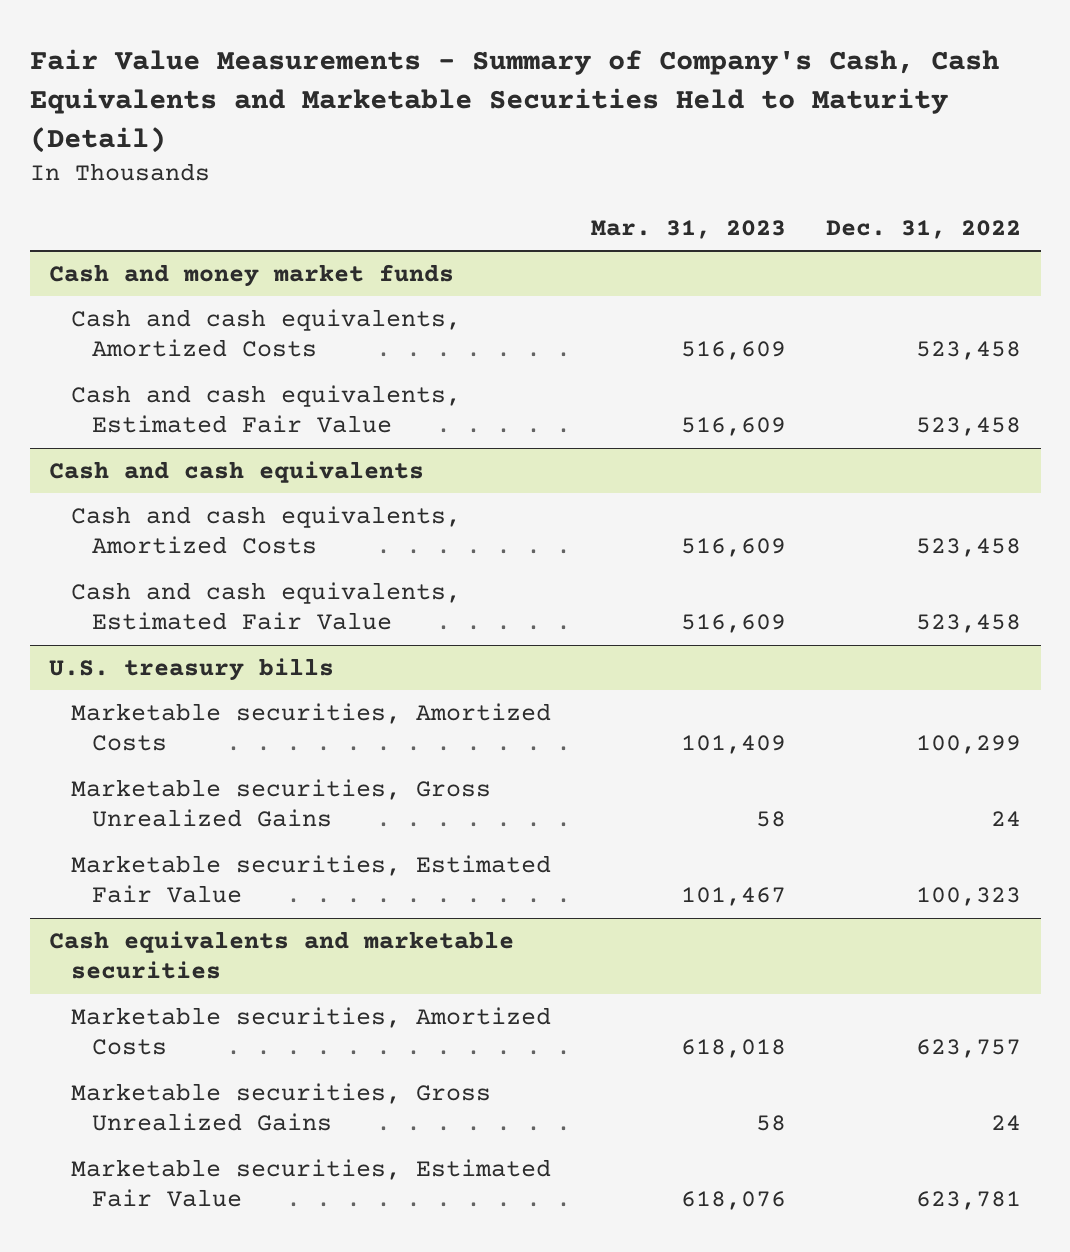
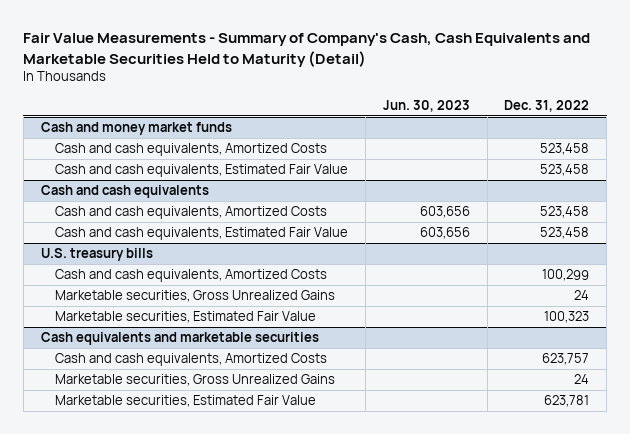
[590,220,786,240] Mar. 31, 2023 -> none
none -> [382,99,470,112] Jun. 30, 2023
[70,702,551,752] Marketable securities, Amortized Costs -> [54,269,327,283] Cash and cash equivalents, Amortized Costs
[70,1006,551,1056] Marketable securities, Amortized Costs -> [54,353,327,367] Cash and cash equivalents, Amortized Costs

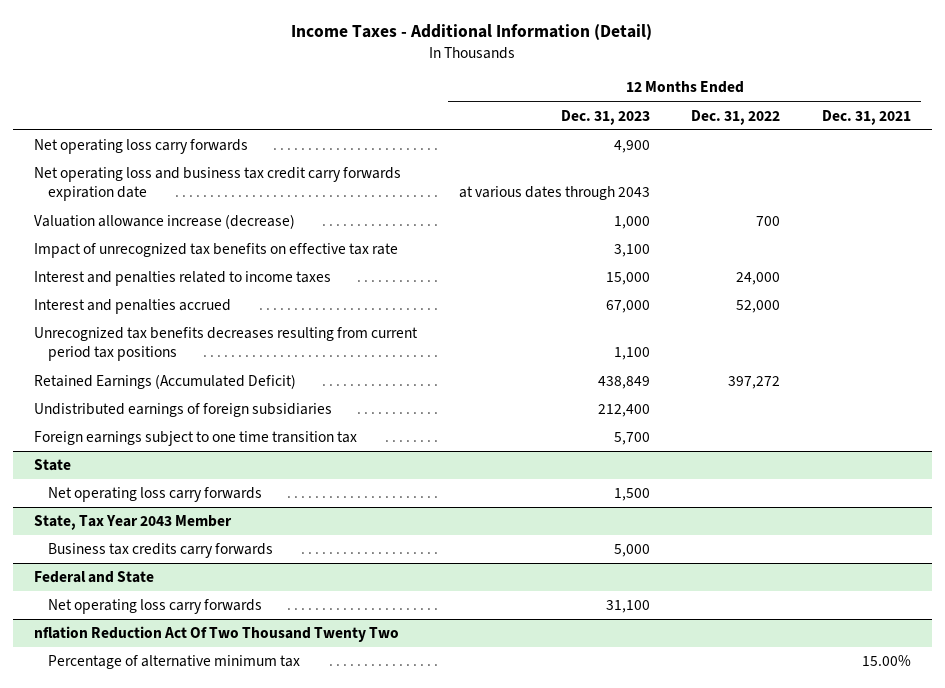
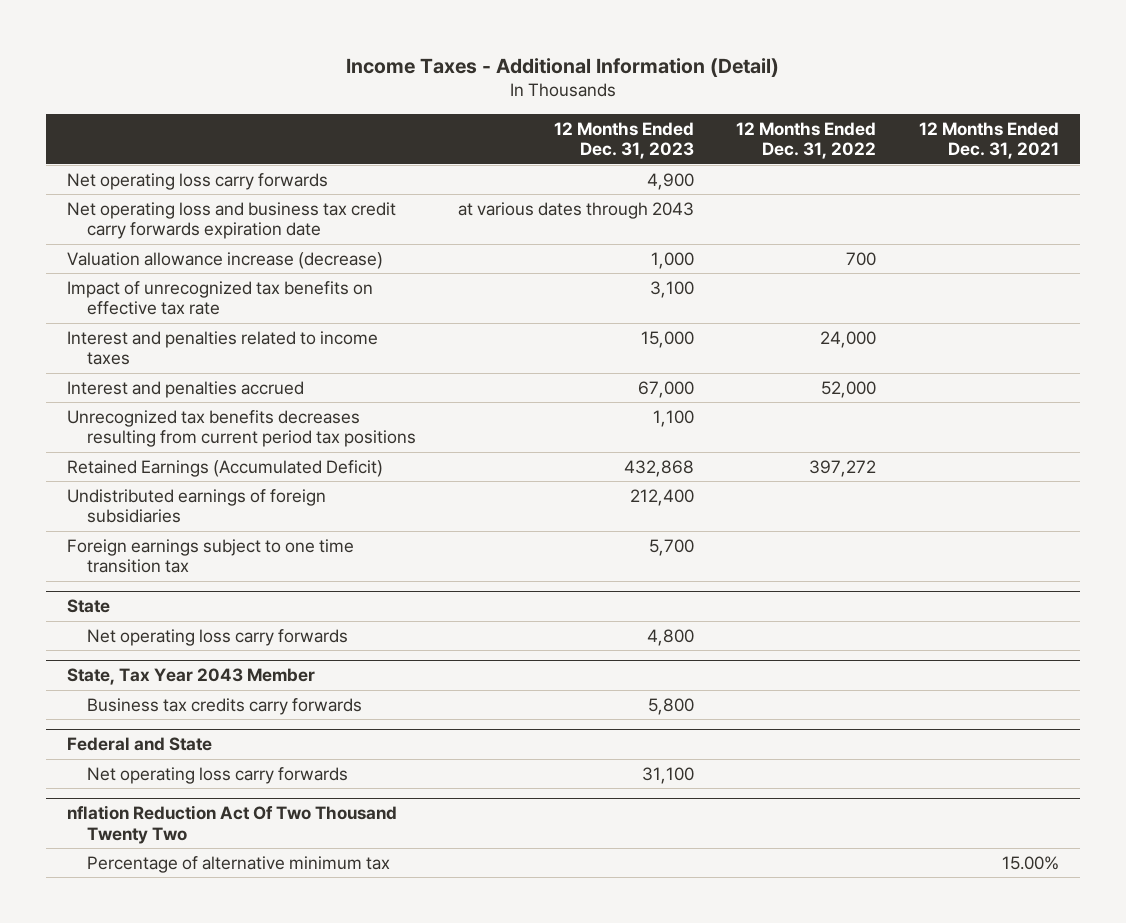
[597,376,650,390] 438,849 -> [624,459,695,477] 432,868
[613,488,650,502] 1,500 -> [647,628,695,646] 4,800
[613,544,650,558] 5,000 -> [648,697,695,715] 5,800

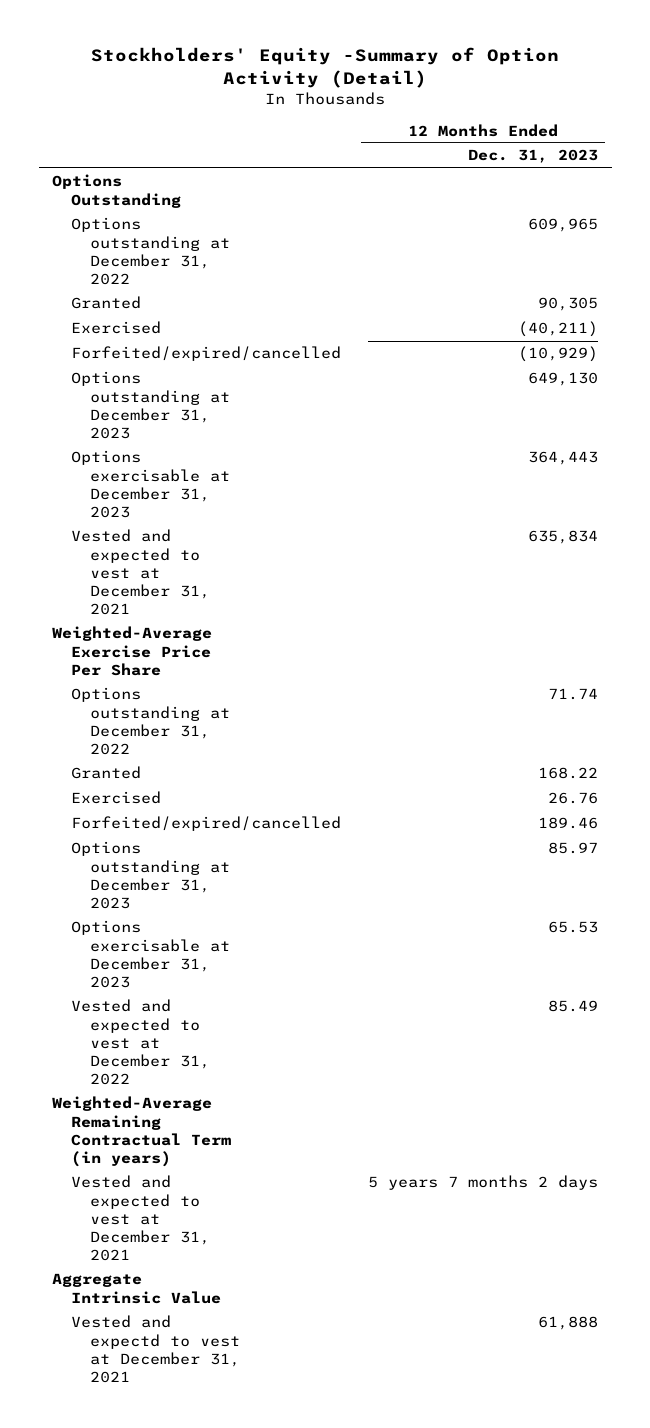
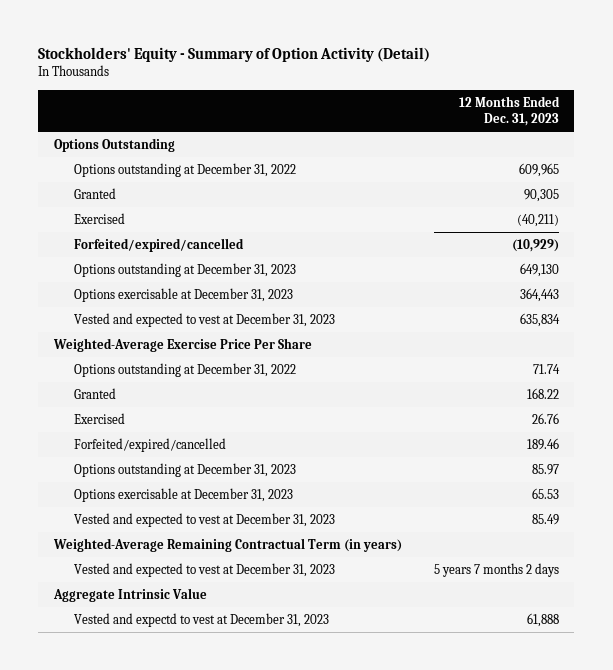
[91,47,560,88] Stockholders' Equity -Summary of Option Activity (Detail) -> [38,46,431,62] Stockholders' Equity - Summary of Option Activity (Detail)
[71,529,211,615] Vested and expected to vest at December 31, 2021 -> [74,313,336,328] Vested and expected to vest at December 31, 2023
[71,999,211,1085] Vested and expected to vest at December 31, 2022 -> [74,513,336,528] Vested and expected to vest at December 31, 2023
[71,1175,211,1261] Vested and expected to vest at December 31, 2021 -> [74,563,336,578] Vested and expected to vest at December 31, 2023
[71,1315,241,1383] Vested and expectd to vest at December 31, 2021 -> [74,613,330,628] Vested and expectd to vest at December 31, 2023

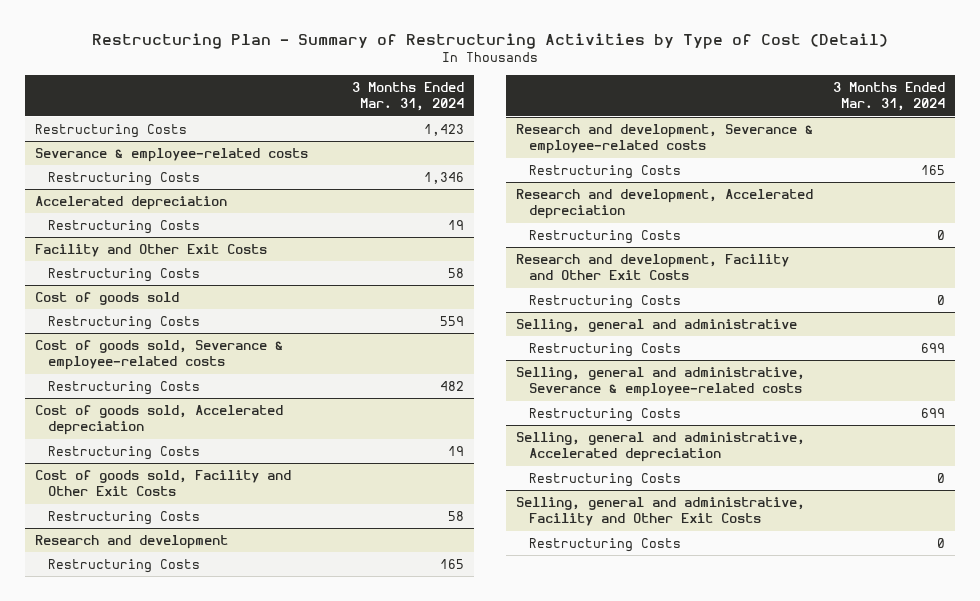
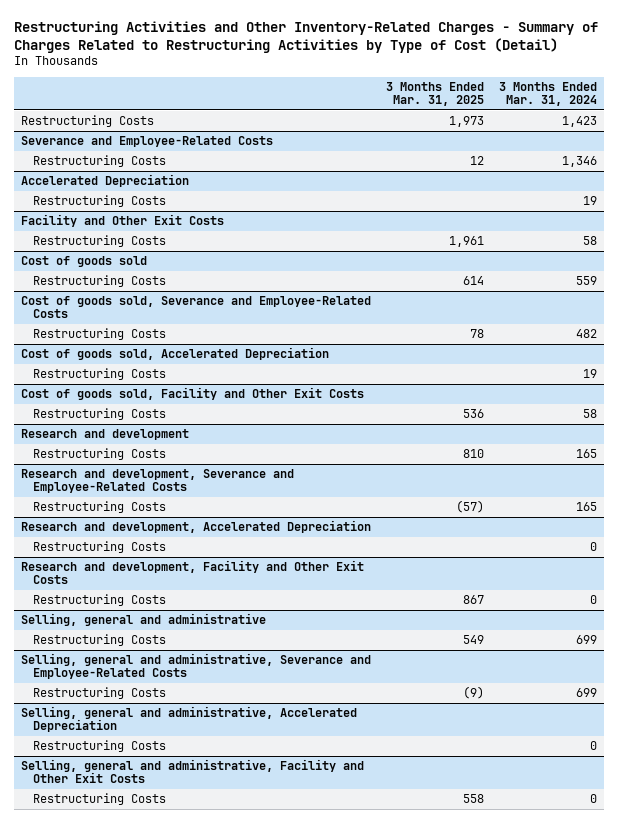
[91,33,888,50] Restructuring Plan - Summary of Restructuring Activities by Type of Cost (Detail) -> [13,20,598,53] Restructuring Activities and Other Inventory-Related Charges - Summary of Charges Related to Restructuring Activities by Type of Cost (Detail)
none -> [385,81,484,107] 3 Months Ended Mar. 31, 2025
[35,148,309,163] Severance & employee-related costs -> [21,136,274,148] Severance and Employee-Related Costs
[35,196,228,211] Accelerated depreciation -> [21,174,190,188] Accelerated Depreciation
[35,340,284,371] Cost of goods sold, Severance & employee-related costs -> [21,296,372,319] Cost of goods sold, Severance and Employee-Related Costs
[35,405,284,436] Cost of goods sold, Accelerated depreciation -> [21,347,330,361] Cost of goods sold, Accelerated Depreciation
[515,124,813,155] Research and development, Severance & employee-related costs -> [21,469,295,494] Research and development, Severance and Employee-Related Costs
[515,189,813,220] Research and development, Accelerated depreciation -> [21,520,372,534] Research and development, Accelerated Depreciation
[515,367,805,398] Selling, general and administrative, Severance & employee-related costs -> [21,653,372,680] Selling, general and administrative, Severance and Employee-Related Costs
[515,432,805,463] Selling, general and administrative, Accelerated depreciation -> [21,706,358,733] Selling, general and administrative, Accelerated Depreciation

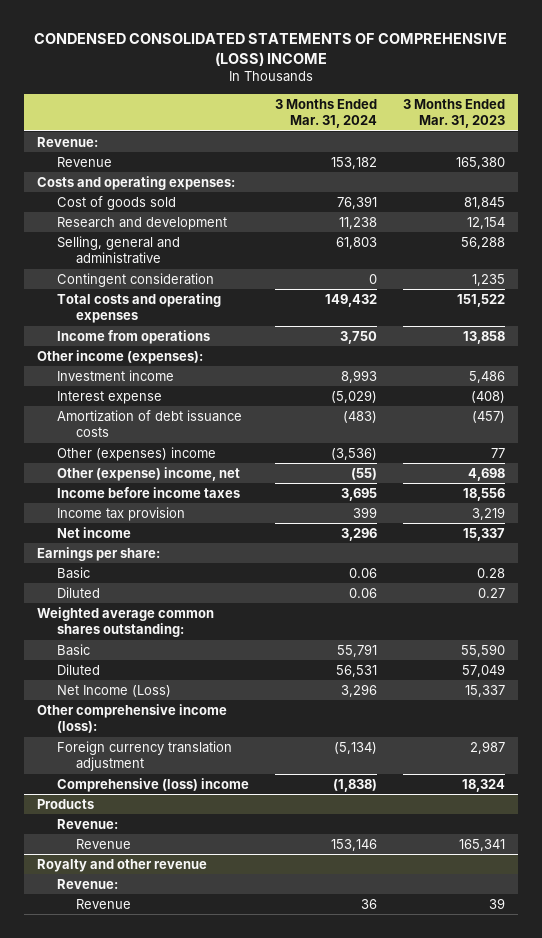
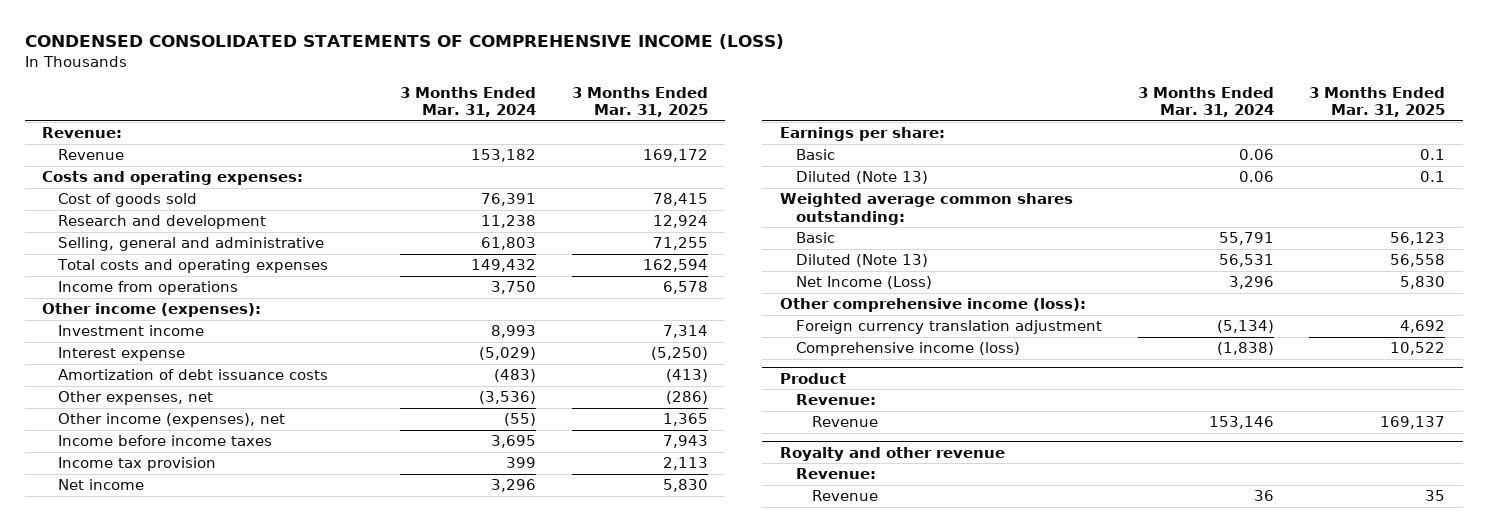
[34,33,508,66] CONDENSED CONSOLIDATED STATEMENTS OF COMPREHENSIVE (LOSS) INCOME -> [24,34,784,50] CONDENSED CONSOLIDATED STATEMENTS OF COMPREHENSIVE INCOME (LOSS)
[403,98,506,129] 3 Months Ended Mar. 31, 2023 -> none
none -> [571,86,708,118] 3 Months Ended Mar. 31, 2025
[56,272,214,287] Contingent consideration -> none
[56,446,216,461] Other (expenses) income -> [58,391,214,406] Other expenses, net
[56,466,240,481] Other (expense) income, net -> [58,413,286,428] Other income (expenses), net
[56,586,100,598] Diluted -> [795,171,928,185] Diluted (Note 13)
[56,663,100,675] Diluted -> [795,254,928,268] Diluted (Note 13)
[56,777,249,792] Comprehensive (loss) income -> [795,342,1020,357] Comprehensive income (loss)
[37,798,95,809] Products -> [779,372,846,384] Product

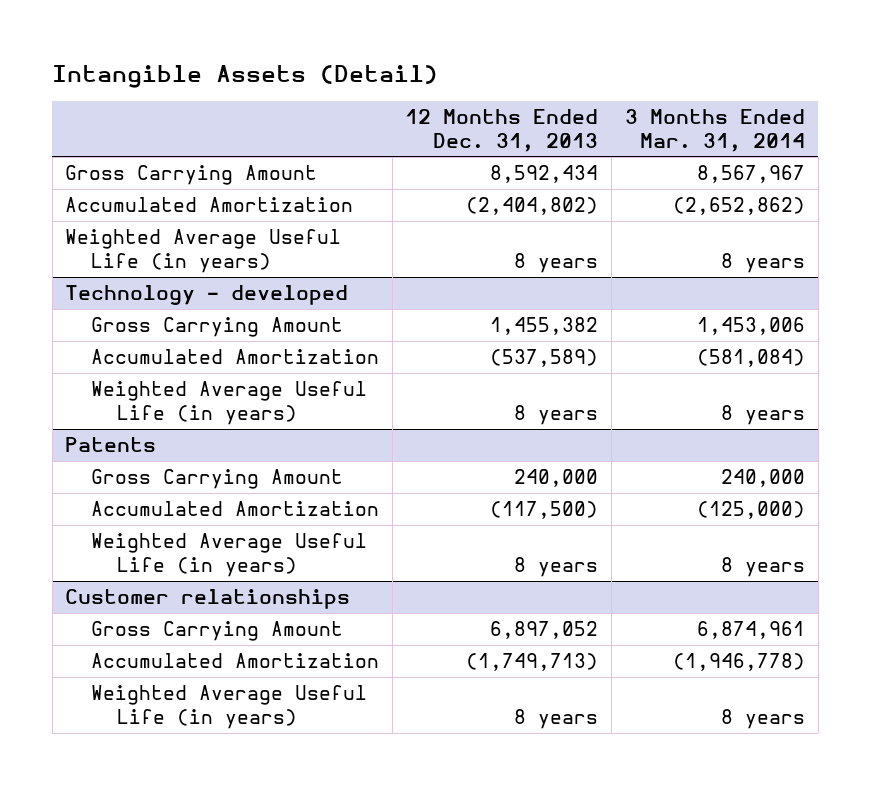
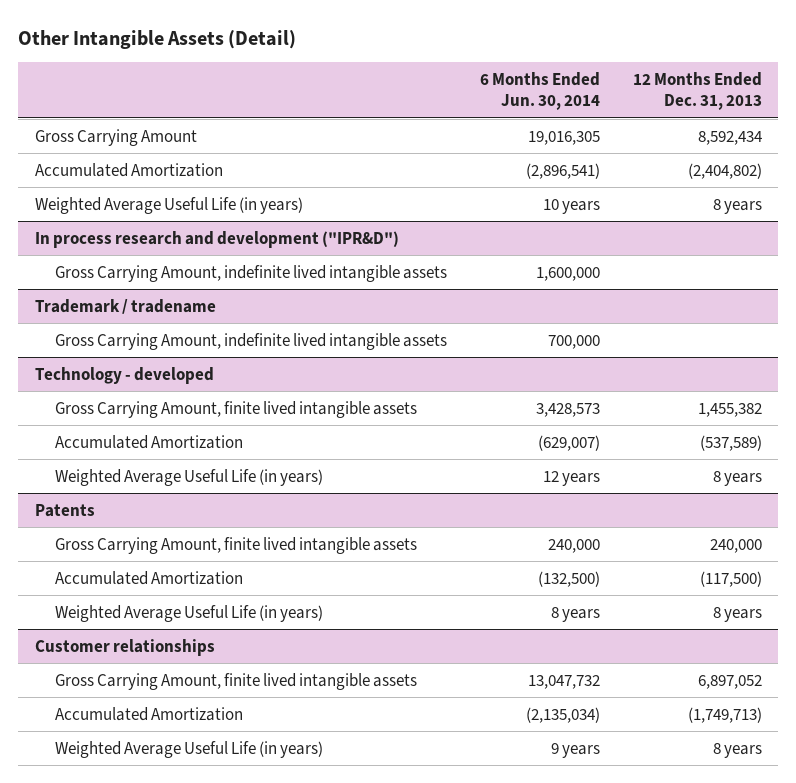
[52,64,439,88] Intangible Assets (Detail) -> [18,30,297,50] Other Intangible Assets (Detail)
[624,108,805,152] 3 Months Ended Mar. 31, 2014 -> none
none -> [480,71,601,111] 6 Months Ended Jun. 30, 2014
none -> [34,230,399,248] In process research and development ("IPR&D")
none -> [55,264,448,282] Gross Carrying Amount, indefinite lived intangible assets
none -> [34,298,216,314] Trademark / tradename
none -> [55,332,448,350] Gross Carrying Amount, indefinite lived intangible assets
[90,317,343,338] Gross Carrying Amount -> [55,400,418,418] Gross Carrying Amount, finite lived intangible assets
[90,469,343,490] Gross Carrying Amount -> [55,536,418,554] Gross Carrying Amount, finite lived intangible assets
[90,621,343,642] Gross Carrying Amount -> [55,672,418,690] Gross Carrying Amount, finite lived intangible assets

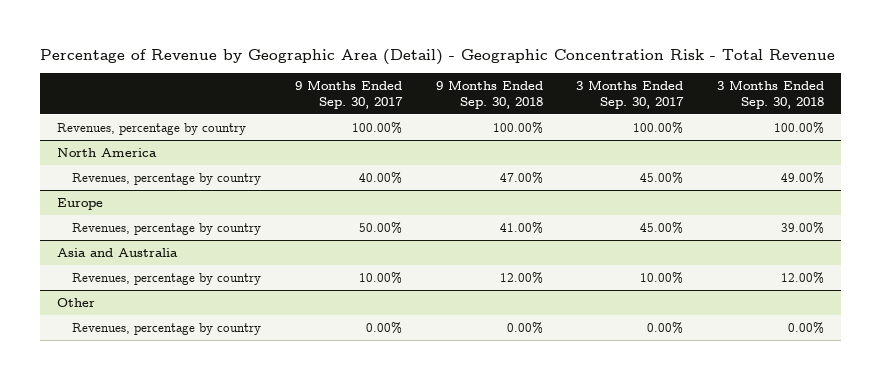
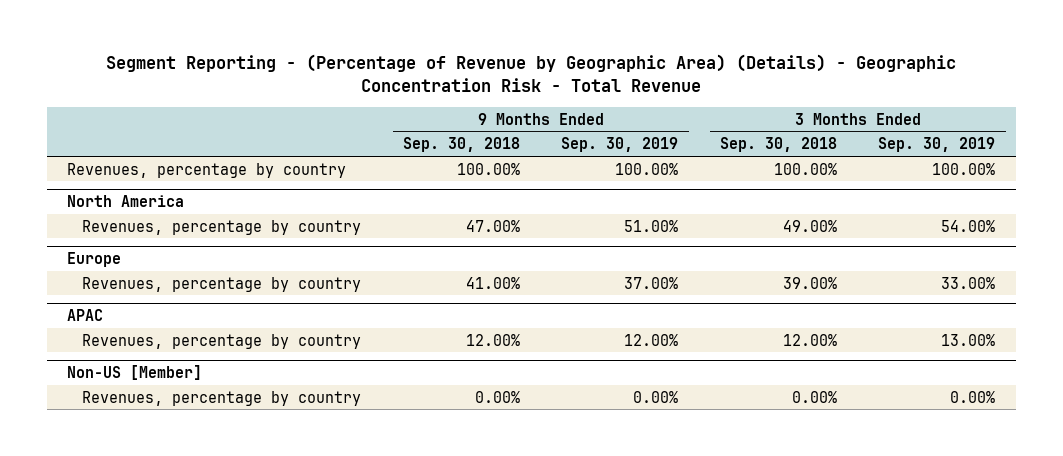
[40,49,836,66] Percentage of Revenue by Geographic Area (Detail) - Geographic Concentration Risk - Total Revenue -> [106,54,957,93] Segment Reporting - (Percentage of Revenue by Geographic Area) (Details) - Geographic Concentration Risk - Total Revenue
[294,80,403,109] 9 Months Ended Sep. 30, 2017 -> none
[576,80,685,109] 3 Months Ended Sep. 30, 2017 -> none
none -> [561,137,679,153] Sep. 30, 2019
none -> [878,137,996,153] Sep. 30, 2019
[56,248,178,258] Asia and Australia -> [67,309,104,322] APAC
[56,298,95,308] Other -> [67,365,203,381] Non-US [Member]

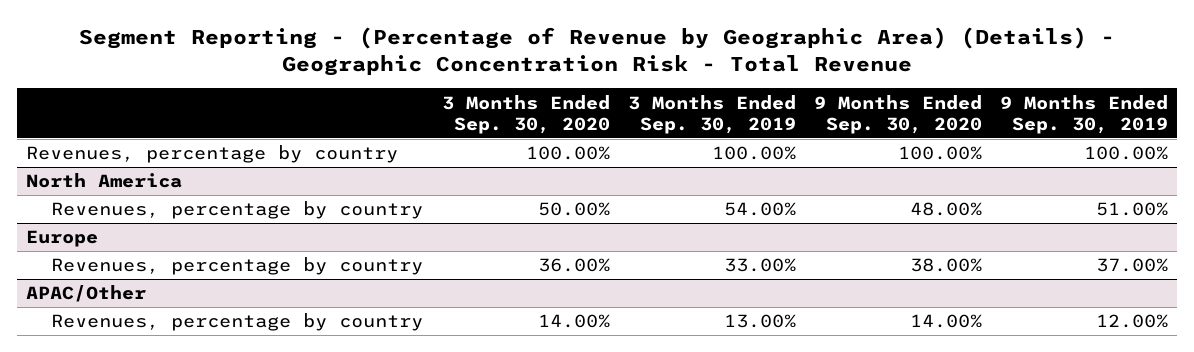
[402,137,520,153] Sep. 30, 2018 -> none
[719,137,837,153] Sep. 30, 2018 -> none
none -> [441,94,610,134] 3 Months Ended Sep. 30, 2020
none -> [813,94,982,134] 9 Months Ended Sep. 30, 2020
[67,309,104,322] APAC -> [25,285,146,303] APAC/Other
[67,365,203,381] Non-US [Member] -> none
[82,390,362,406] Revenues, percentage by country -> none

